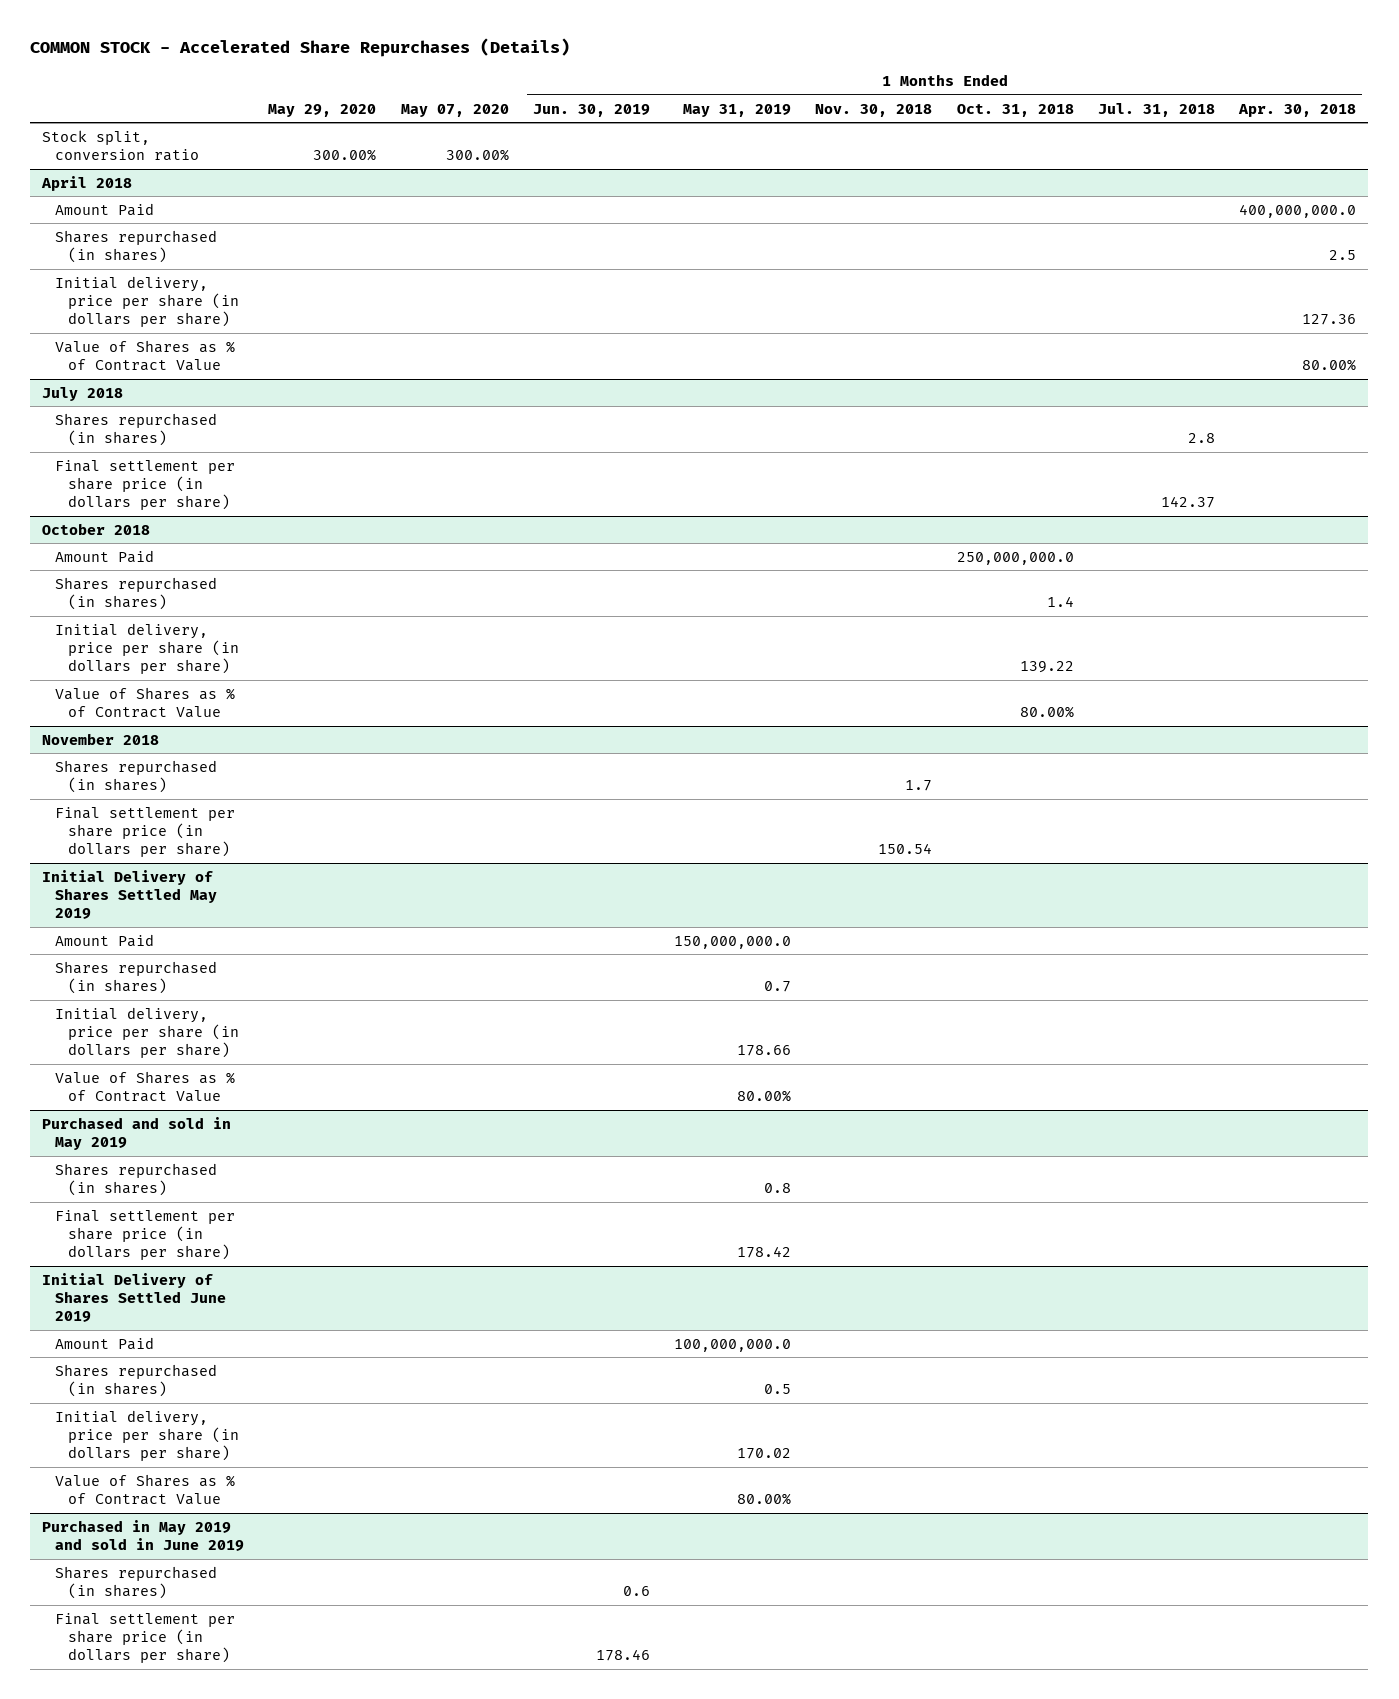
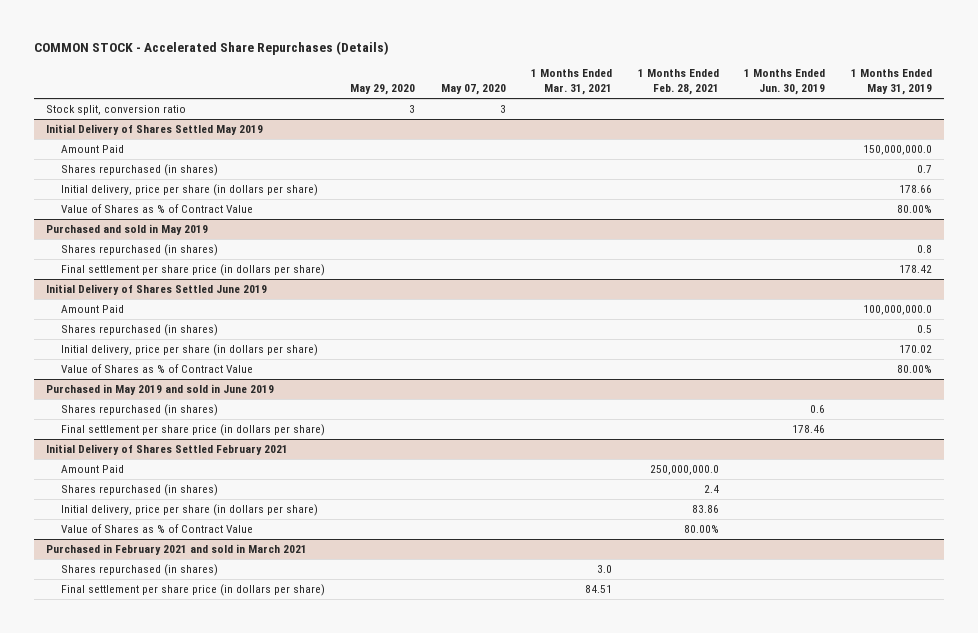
[815,103,933,117] Nov. 30, 2018 -> none
[956,103,1074,117] Oct. 31, 2018 -> none
[1097,102,1215,117] Jul. 31, 2018 -> none
[1238,103,1357,117] Apr. 30, 2018 -> none
none -> [531,69,613,96] 1 Months Ended Mar. 31, 2021
none -> [637,69,719,96] 1 Months Ended Feb. 28, 2021
[41,175,133,191] April 2018 -> none
[55,202,155,216] Amount Paid -> none
[55,229,218,264] Shares repurchased (in shares) -> none
[55,275,239,328] Initial delivery, price per share (in dollars per share) -> none
[55,339,236,372] Value of Shares as % of Contract Value -> none
[42,386,124,401] July 2018 -> none
[55,412,218,447] Shares repurchased (in shares) -> none
[55,459,236,511] Final settlement per share price (in dollars per share) -> none
[42,522,151,535] October 2018 -> none
[55,549,155,563] Amount Paid -> none
[55,576,218,611] Shares repurchased (in shares) -> none
[55,622,239,675] Initial delivery, price per share (in dollars per share) -> none
[55,686,236,719] Value of Shares as % of Contract Value -> none
[42,732,160,745] November 2018 -> none
[55,759,218,794] Shares repurchased (in shares) -> none
[55,806,236,858] Final settlement per share price (in dollars per share) -> none
[313,149,377,162] 300.00% -> [409,105,416,114] 3
[445,149,509,162] 300.00% -> [499,105,506,114] 3
none -> [46,444,289,456] Initial Delivery of Shares Settled February 2021
none -> [60,465,124,474] Amount Paid
none -> [60,484,218,497] Shares repurchased (in shares)
none -> [60,504,318,517] Initial delivery, price per share (in dollars per share)
none -> [60,524,253,534] Value of Shares as % of Contract Value
none -> [46,544,308,556] Purchased in February 2021 and sold in March 2021
none -> [60,564,218,577] Shares repurchased (in shares)
none -> [60,584,325,597] Final settlement per share price (in dollars per share)

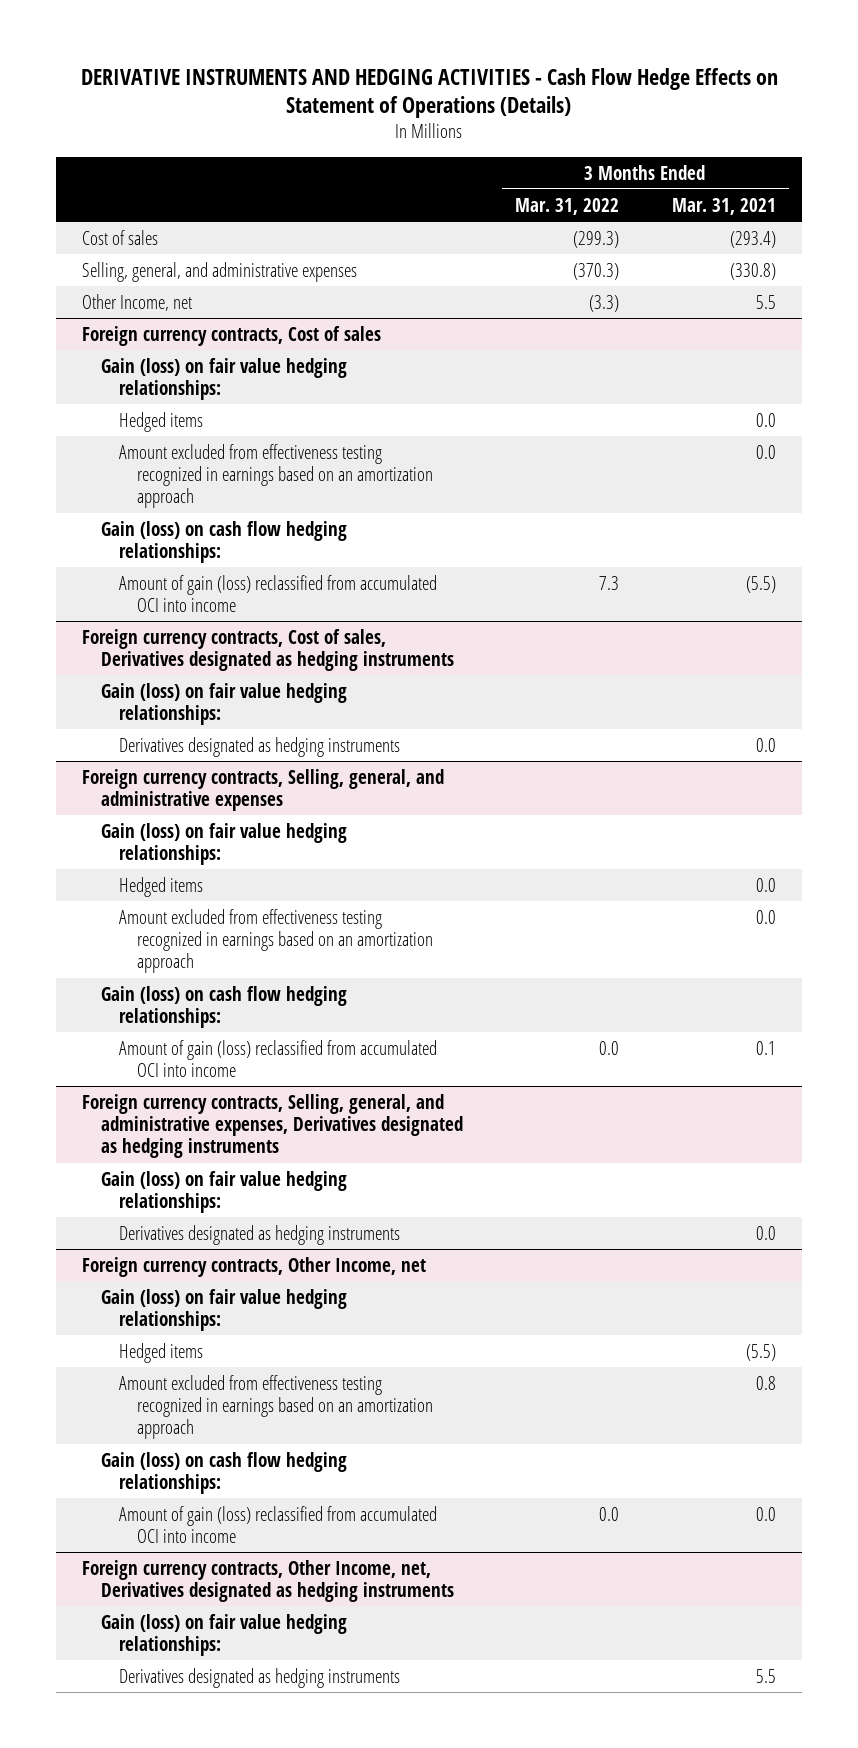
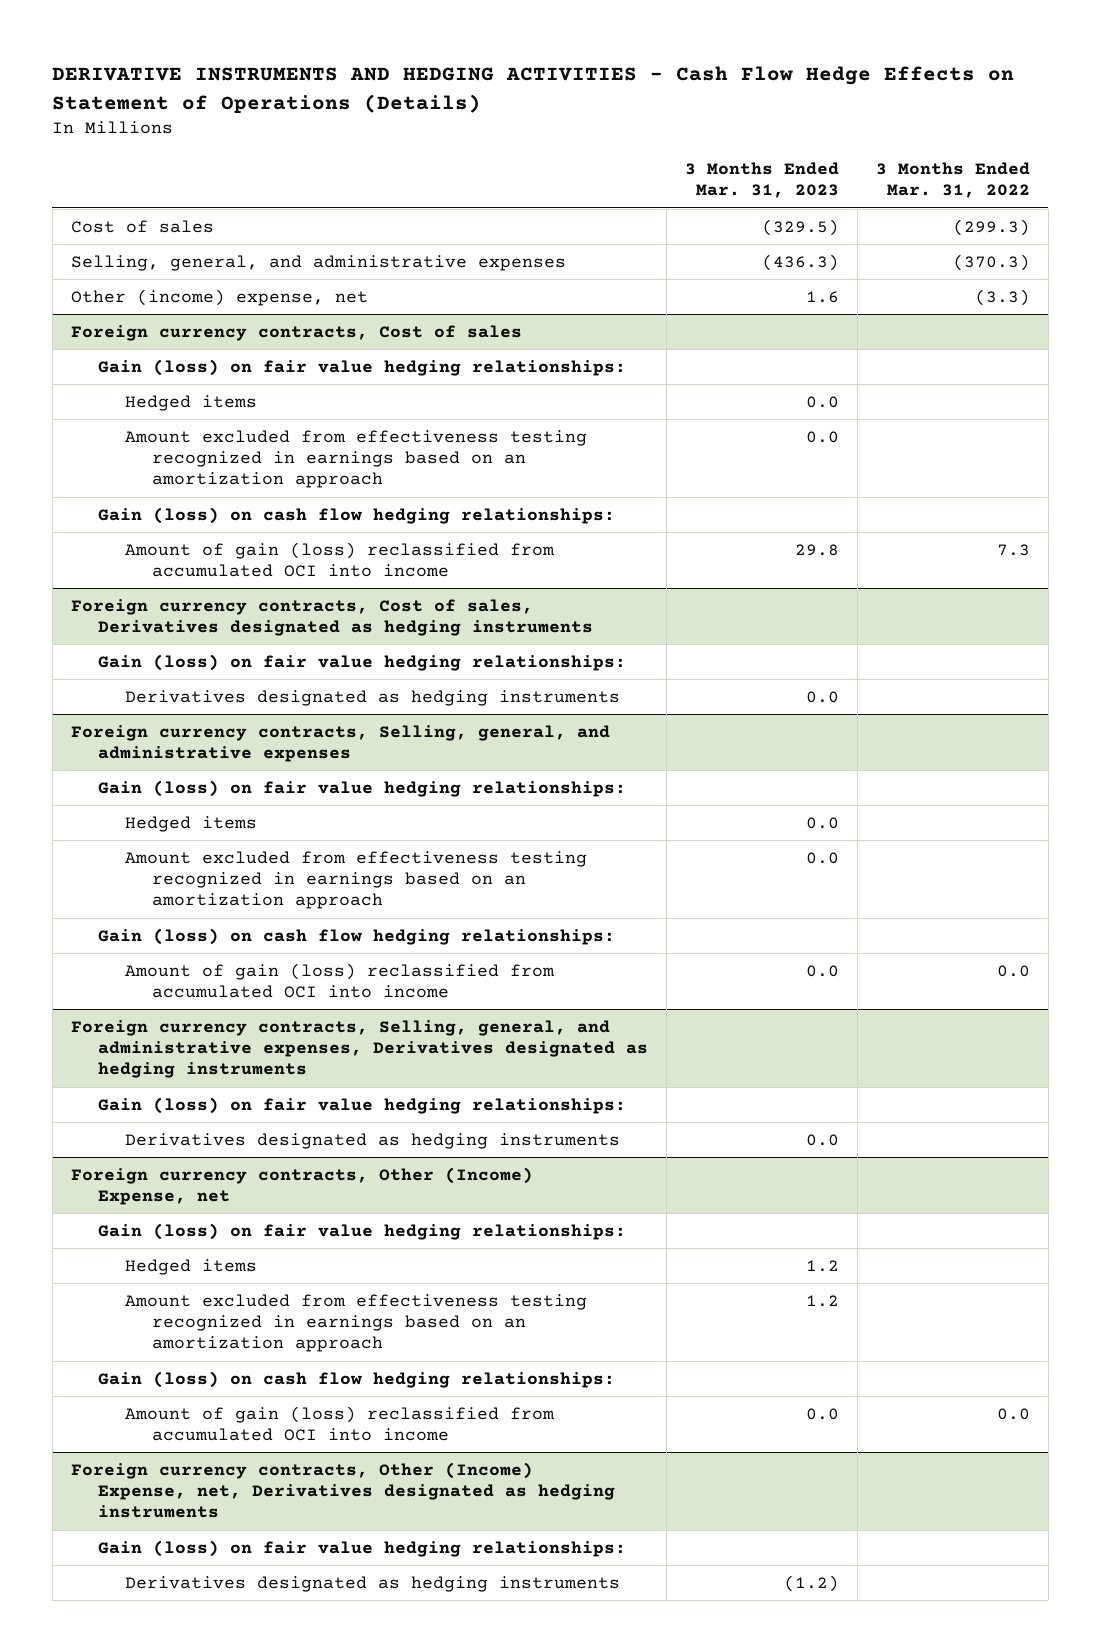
[671,197,776,215] Mar. 31, 2021 -> none
none -> [684,162,839,199] 3 Months Ended Mar. 31, 2023
[82,293,193,311] Other Income, net -> [70,288,368,306] Other (income) expense, net
[82,1256,427,1277] Foreign currency contracts, Other Income, net -> [70,1166,533,1206] Foreign currency contracts, Other (Income) Expense, net
[82,1559,454,1602] Foreign currency contracts, Other Income, net, Derivatives designated as hedging instruments -> [70,1461,615,1519] Foreign currency contracts, Other (Income) Expense, net, Derivatives designated as hedging instruments

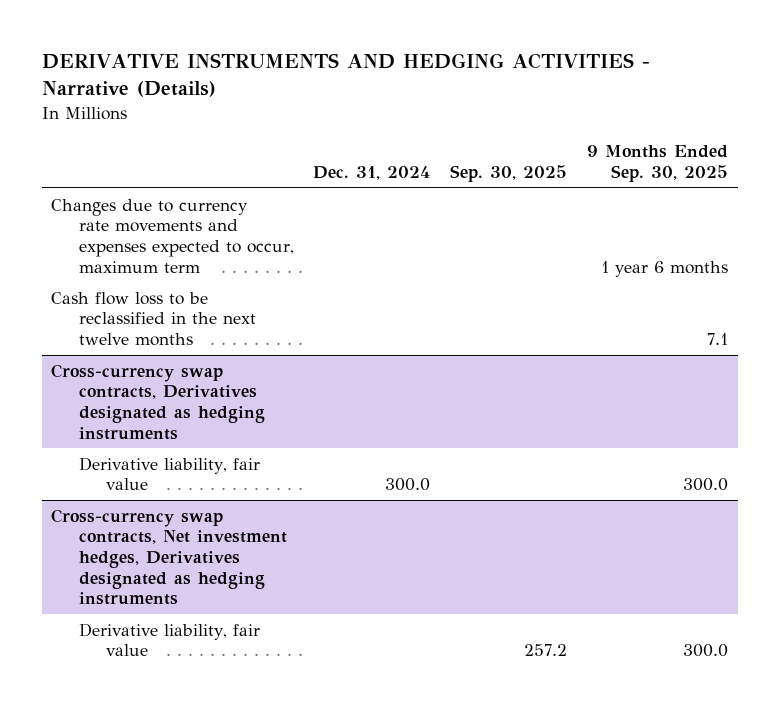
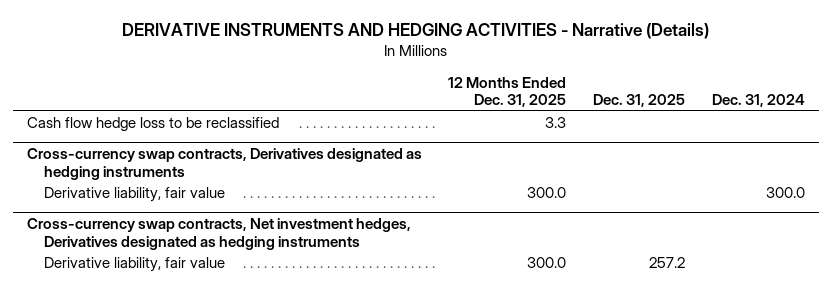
[450,165,568,183] Sep. 30, 2025 -> none
[586,145,728,183] 9 Months Ended Sep. 30, 2025 -> none
none -> [448,76,567,108] 12 Months Ended Dec. 31, 2025
none -> [593,94,686,108] Dec. 31, 2025
[51,198,294,273] Changes due to currency rate movements and expenses expected to occur, maximum term -> none
[51,291,256,346] Cash flow loss to be reclassified in the next twelve months -> [26,117,279,132] Cash flow hedge loss to be reclassified

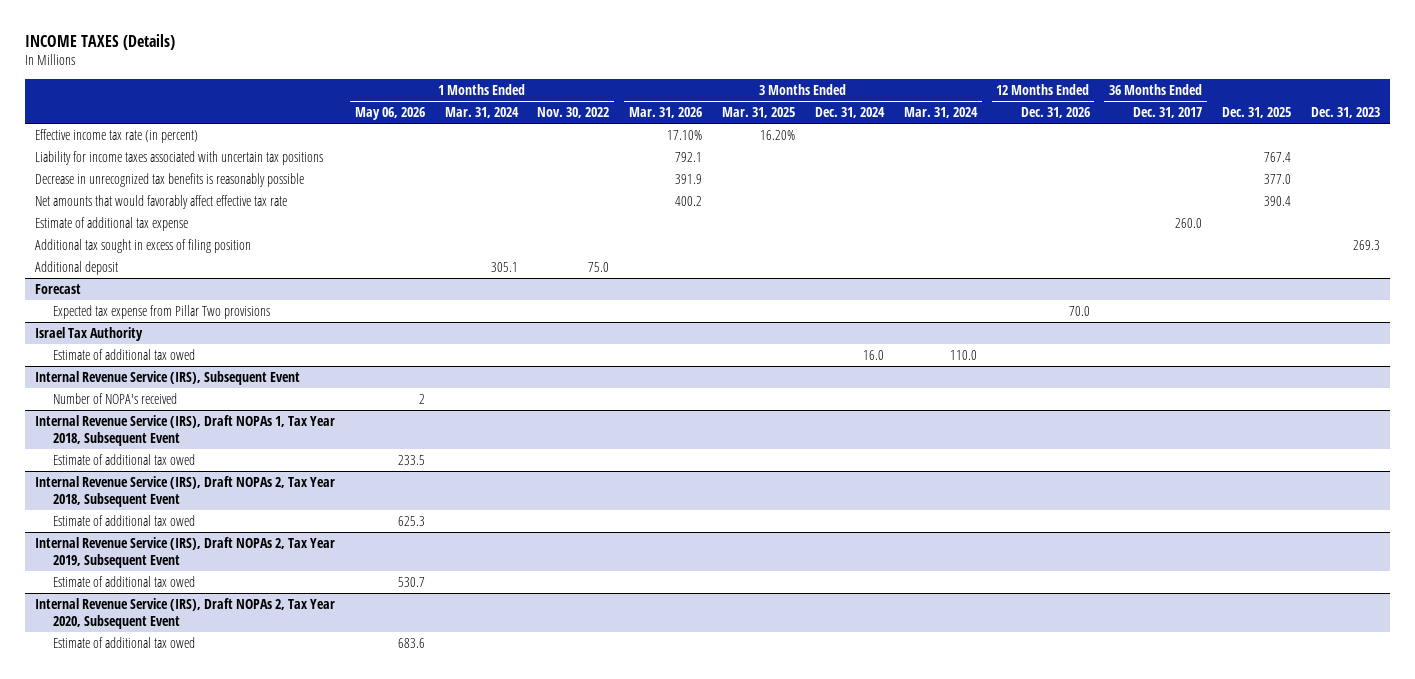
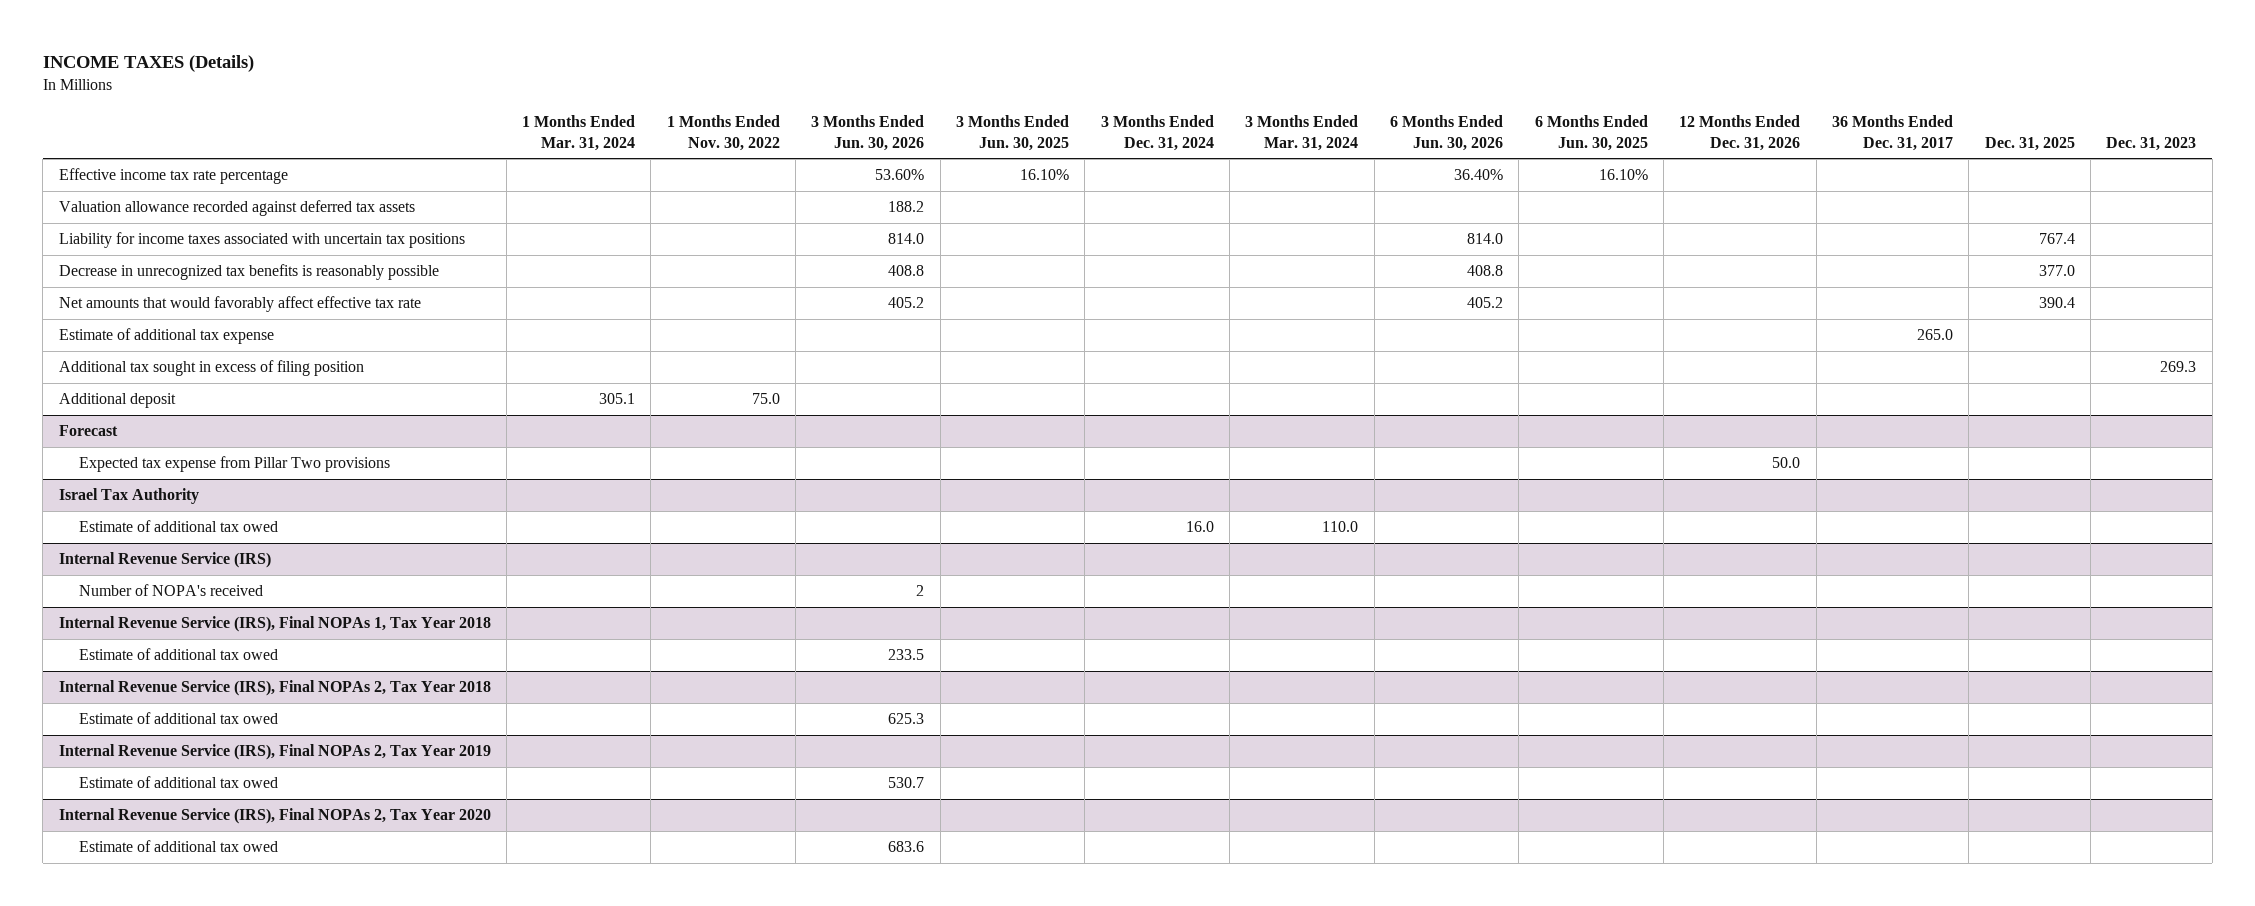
[354,107,425,121] May 06, 2026 -> none
[629,107,703,119] Mar. 31, 2026 -> none
[722,107,796,119] Mar. 31, 2025 -> none
none -> [811,115,925,151] 3 Months Ended Jun. 30, 2026
none -> [956,115,1070,151] 3 Months Ended Jun. 30, 2025
none -> [1390,115,1504,151] 6 Months Ended Jun. 30, 2026
none -> [1534,115,1648,151] 6 Months Ended Jun. 30, 2025
[34,128,198,143] Effective income tax rate (in percent) -> [58,168,288,185] Effective income tax rate percentage
none -> [58,200,415,217] Valuation allowance recorded against deferred tax assets
[1175,217,1203,228] 260.0 -> [1916,329,1953,341] 265.0
[1068,305,1090,316] 70.0 -> [1772,457,1801,469] 50.0
[34,370,300,385] Internal Revenue Service (IRS), Subsequent Event -> [58,552,271,569] Internal Revenue Service (IRS)
[34,414,335,447] Internal Revenue Service (IRS), Draft NOPAs 1, Tax Year 2018, Subsequent Event -> [58,616,491,633] Internal Revenue Service (IRS), Final NOPAs 1, Tax Year 2018
[34,475,335,508] Internal Revenue Service (IRS), Draft NOPAs 2, Tax Year 2018, Subsequent Event -> [58,680,491,697] Internal Revenue Service (IRS), Final NOPAs 2, Tax Year 2018
[34,536,335,569] Internal Revenue Service (IRS), Draft NOPAs 2, Tax Year 2019, Subsequent Event -> [58,744,491,761] Internal Revenue Service (IRS), Final NOPAs 2, Tax Year 2019
[34,597,335,630] Internal Revenue Service (IRS), Draft NOPAs 2, Tax Year 2020, Subsequent Event -> [58,808,491,825] Internal Revenue Service (IRS), Final NOPAs 2, Tax Year 2020

